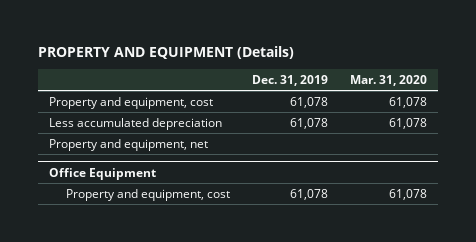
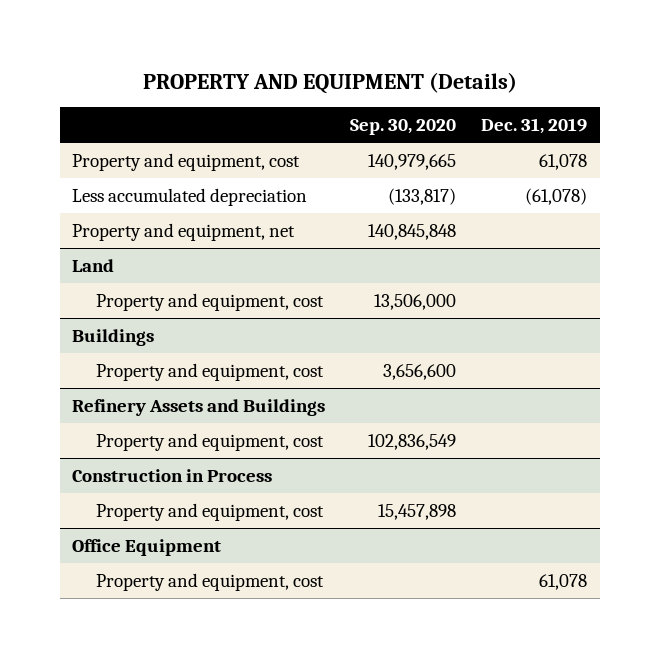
[349,75,427,87] Mar. 31, 2020 -> none
none -> [350,119,457,136] Sep. 30, 2020
[289,117,328,129] 61,078 -> [525,187,588,205] (61,078)
none -> [72,258,115,272] Land
none -> [95,292,324,311] Property and equipment, cost
none -> [72,328,155,346] Buildings
none -> [95,362,324,381] Property and equipment, cost
none -> [72,398,326,416] Refinery Assets and Buildings
none -> [95,432,324,451] Property and equipment, cost
none -> [72,468,273,482] Construction in Process
none -> [95,502,324,521] Property and equipment, cost

